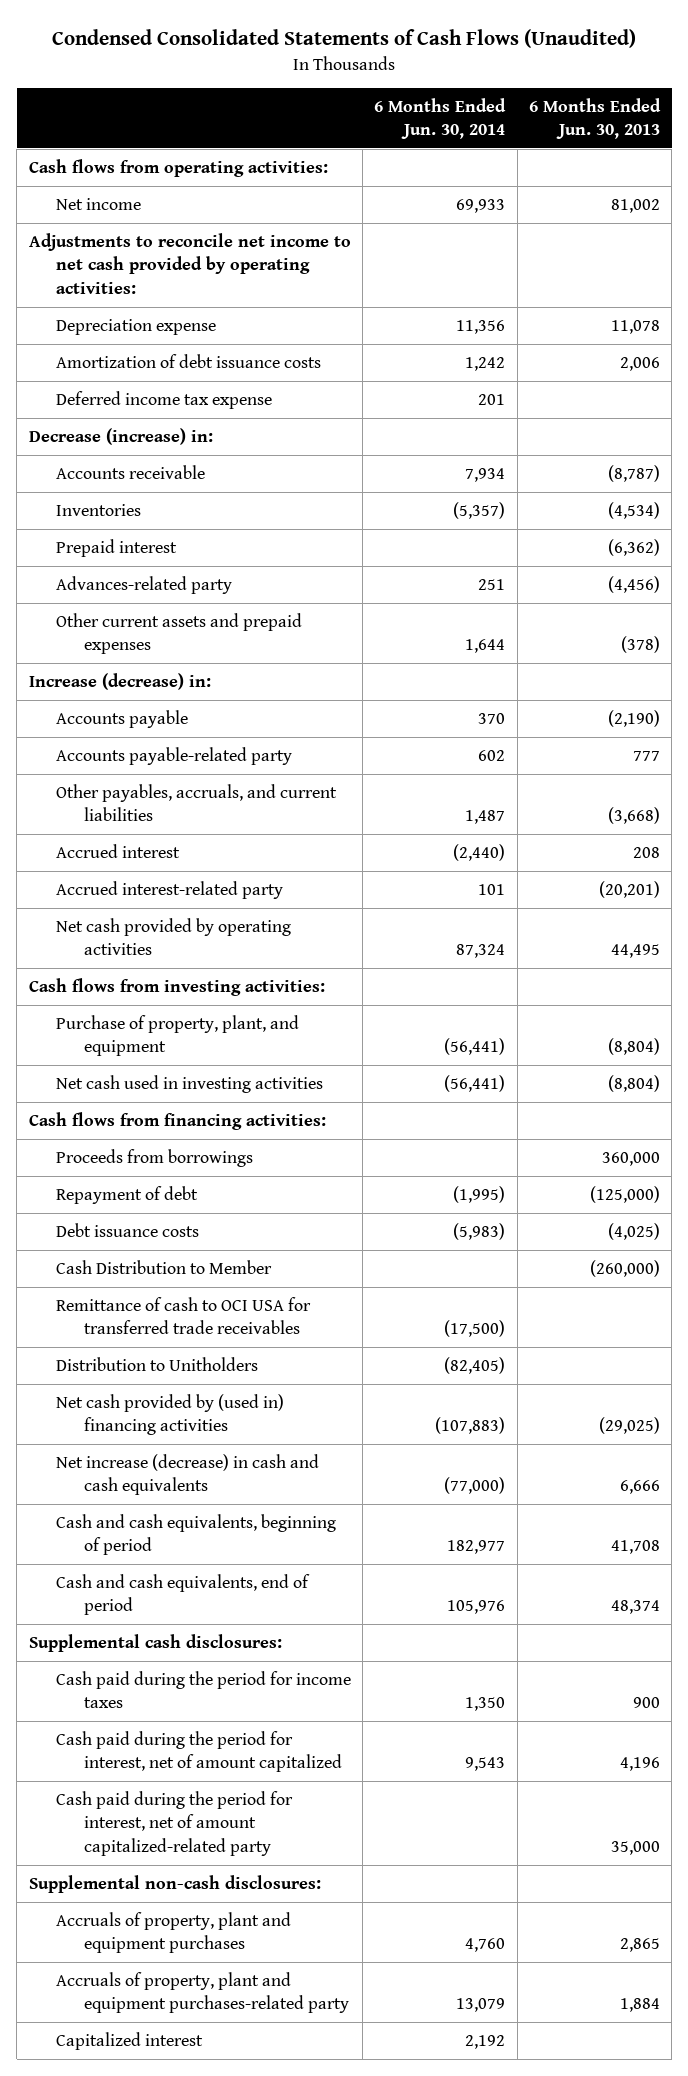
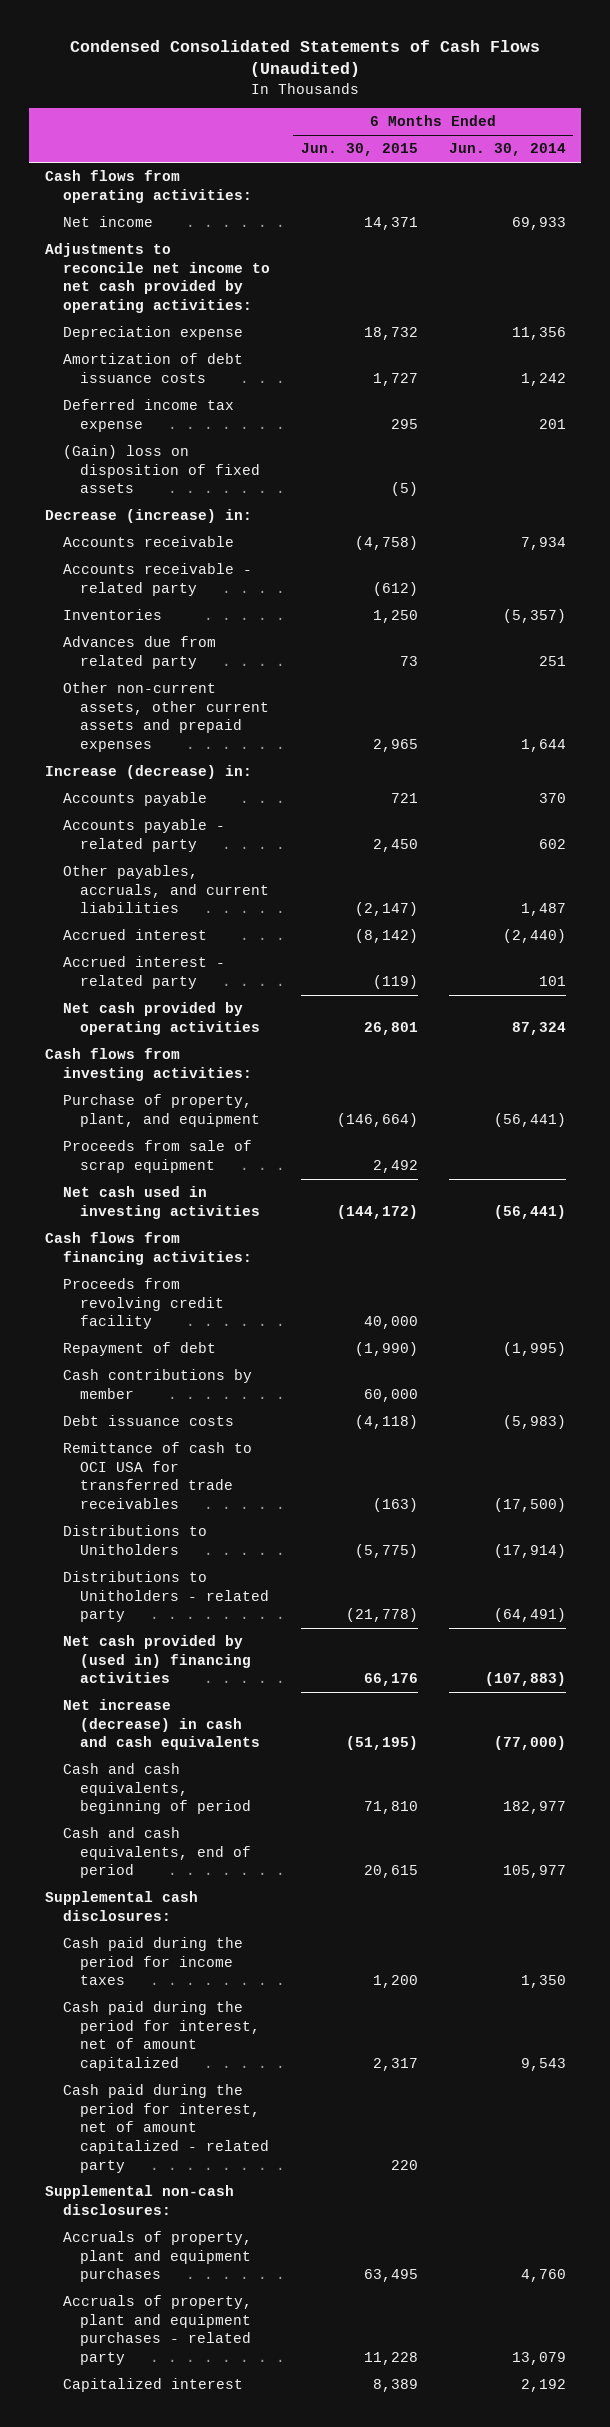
[528,97,661,140] 6 Months Ended Jun. 30, 2013 -> none
none -> [300,143,418,157] Jun. 30, 2015
none -> [62,445,261,494] (Gain) loss on disposition of fixed assets
none -> [62,563,252,596] Accounts receivable - related party
[56,539,178,558] Prepaid interest -> none
[56,576,233,595] Advances-related party -> [62,636,216,669] Advances due from related party
[56,613,303,655] Other current assets and prepaid expenses -> [62,682,270,753] Other non-current assets, other current assets and prepaid expenses
[56,747,293,766] Accounts payable-related party -> [62,819,225,852] Accounts payable - related party
[56,881,284,900] Accrued interest-related party -> [62,956,225,989] Accrued interest - related party
none -> [62,1140,252,1173] Proceeds from sale of scrap equipment
[56,1149,254,1168] Proceeds from borrowings -> none
none -> [62,1278,225,1330] Proceeds from revolving credit facility
none -> [62,1369,252,1399] Cash contributions by member
[56,1260,273,1275] Cash Distribution to Member -> none
[56,1357,259,1372] Distribution to Unitholders -> [62,1525,207,1555] Distributions to Unitholders
[444,1357,506,1375] (82,405) -> [493,1543,566,1558] (17,914)
none -> [62,1571,270,1623] Distributions to Unitholders - related party
[447,1600,506,1615] 105,976 -> [502,1865,566,1879] 105,977
[56,1791,294,1856] Cash paid during the period for interest, net of amount capitalized-related party -> [62,2084,270,2173] Cash paid during the period for interest, net of amount capitalized - related party
[56,1972,349,2014] Accruals of property, plant and equipment purchases-related party -> [62,2295,252,2366] Accruals of property, plant and equipment purchases - related party

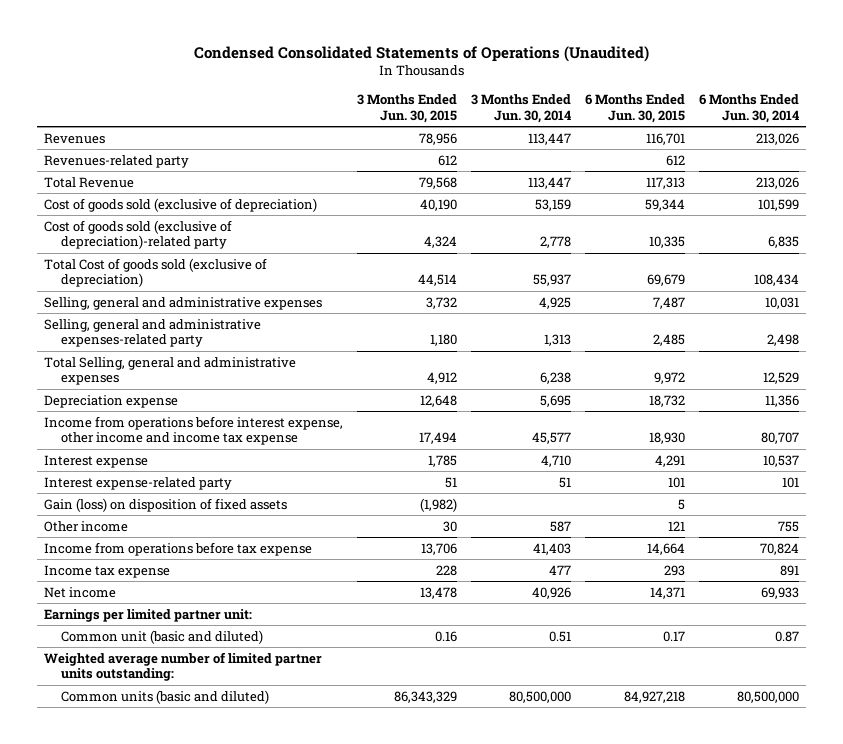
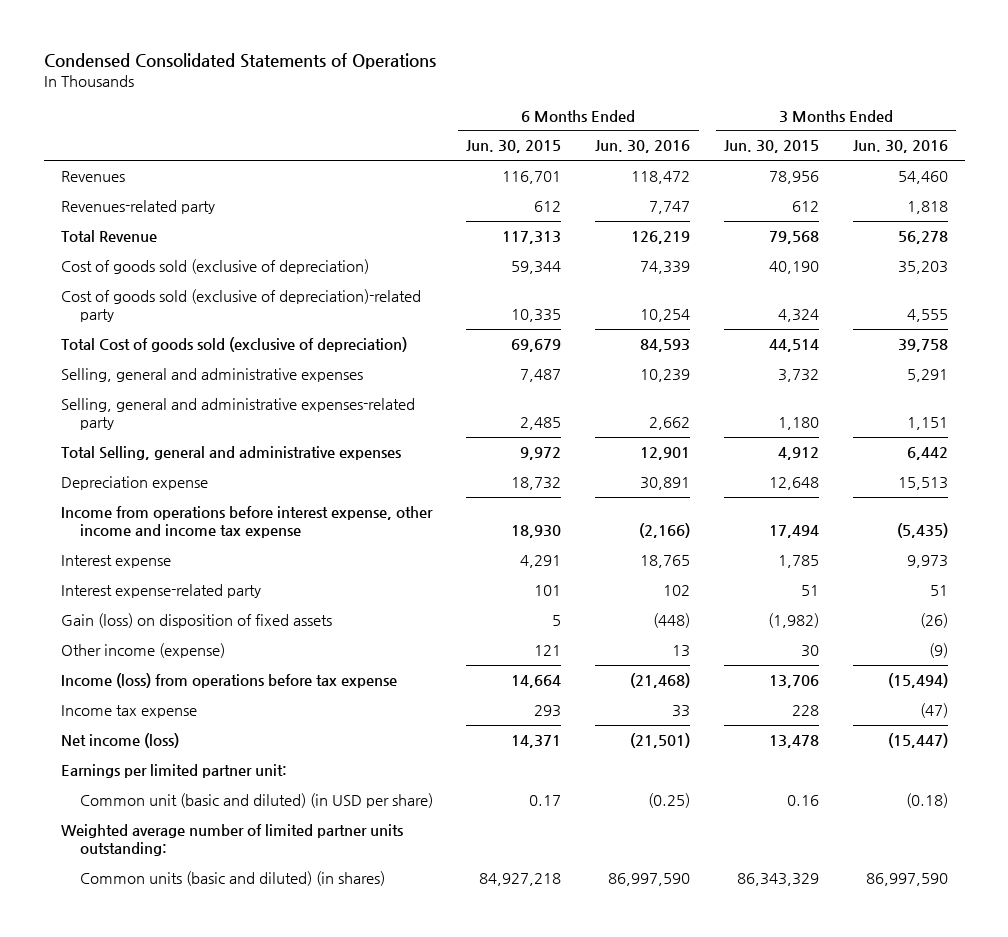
[193,45,649,62] Condensed Consolidated Statements of Operations (Unaudited) -> [43,53,436,70] Condensed Consolidated Statements of Operations
[471,94,572,124] 3 Months Ended Jun. 30, 2014 -> none
[699,94,800,124] 6 Months Ended Jun. 30, 2014 -> none
none -> [595,140,691,154] Jun. 30, 2016
none -> [852,140,948,154] Jun. 30, 2016
[44,520,129,532] Other income -> [60,642,225,658] Other income (expense)
[44,541,313,556] Income from operations before tax expense -> [60,672,397,688] Income (loss) from operations before tax expense
[44,586,117,598] Net income -> [60,732,179,748] Net income (loss)
[60,629,263,644] Common unit (basic and diluted) -> [79,792,433,808] Common unit (basic and diluted) (in USD per share)
[60,689,269,704] Common units (basic and diluted) -> [79,870,385,886] Common units (basic and diluted) (in shares)

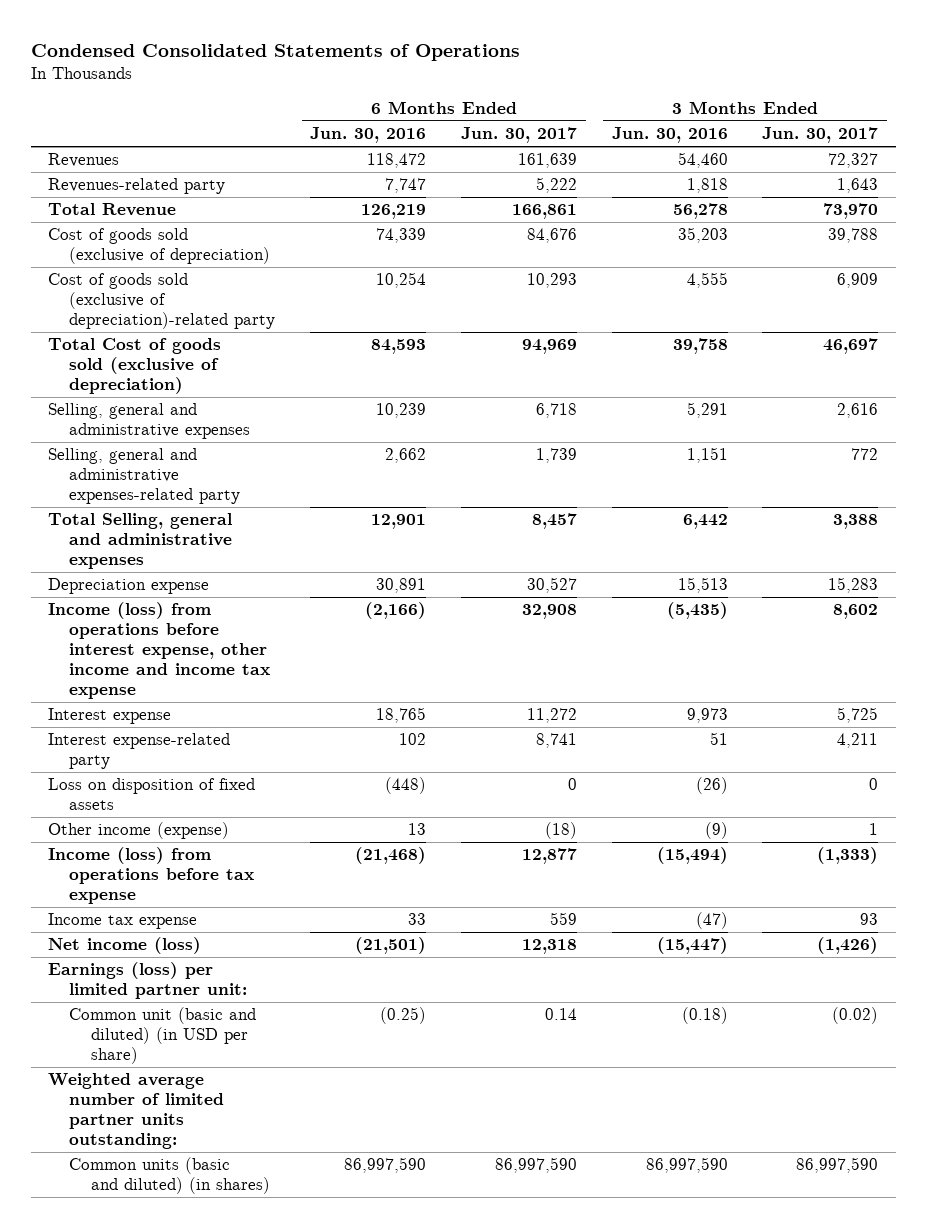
[466,140,562,154] Jun. 30, 2015 -> none
[723,140,819,154] Jun. 30, 2015 -> none
none -> [460,127,577,144] Jun. 30, 2017
none -> [762,127,879,144] Jun. 30, 2017
[60,505,433,539] Income from operations before interest expense, other income and income tax expense -> [48,602,271,700] Income (loss) from operations before interest expense, other income and income tax expense
[60,612,332,628] Gain (loss) on disposition of fixed assets -> [48,778,256,811] Loss on disposition of fixed assets
[60,763,287,778] Earnings per limited partner unit: -> [48,962,248,1000] Earnings (loss) per limited partner unit:

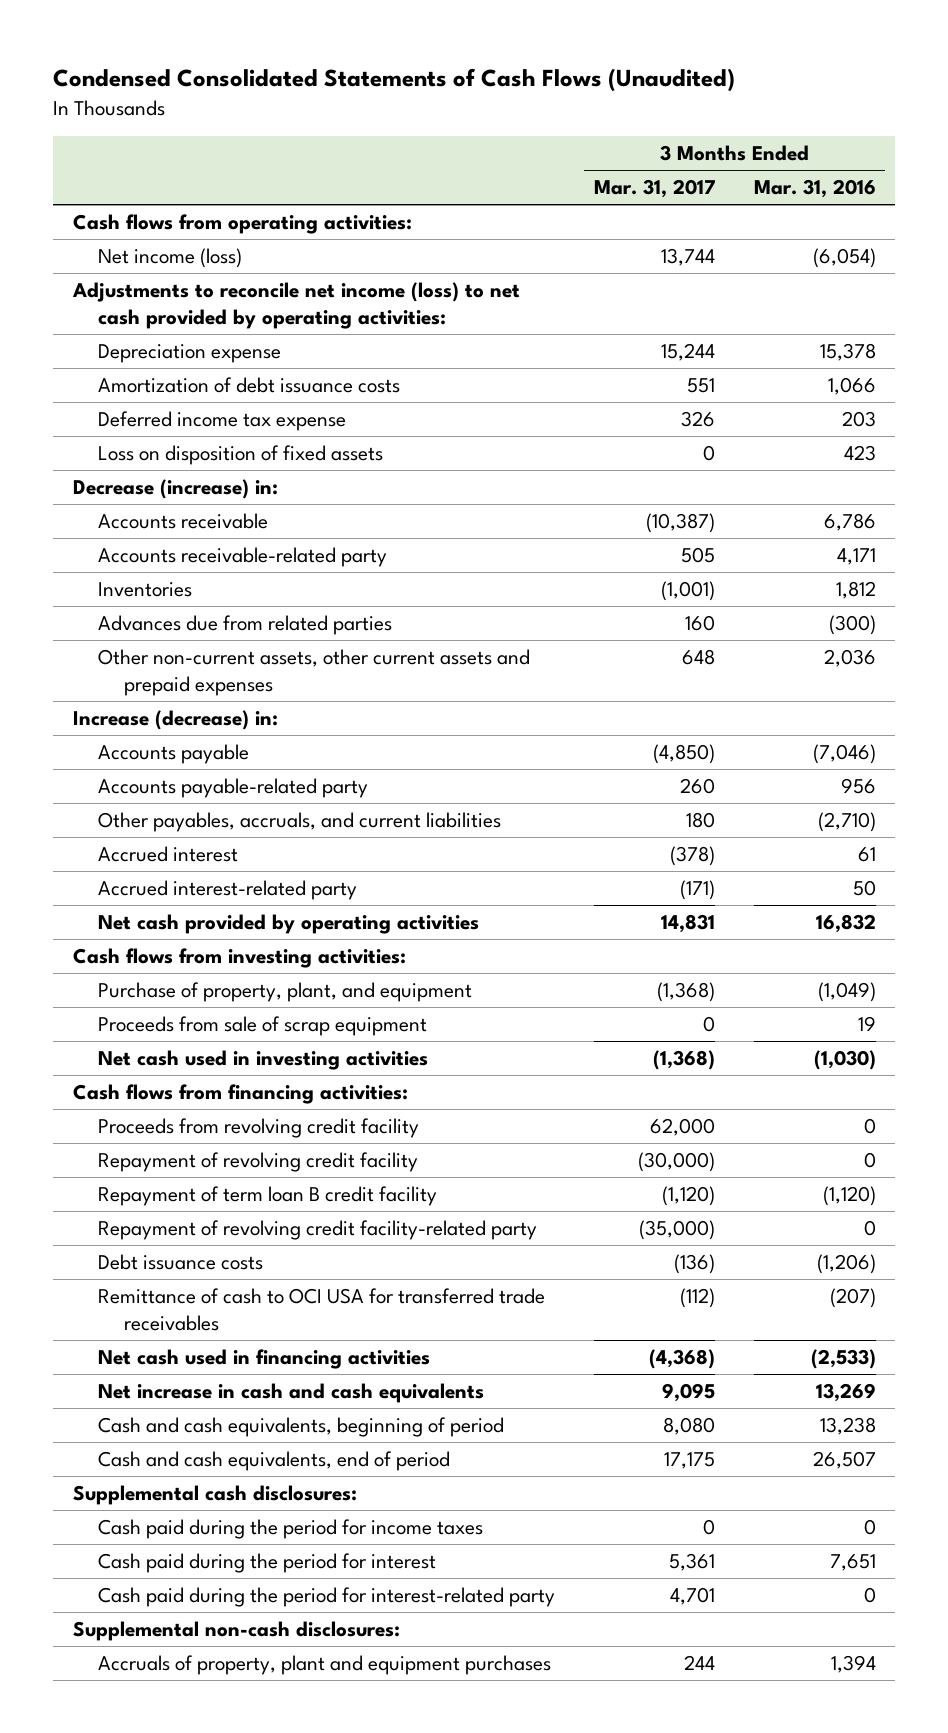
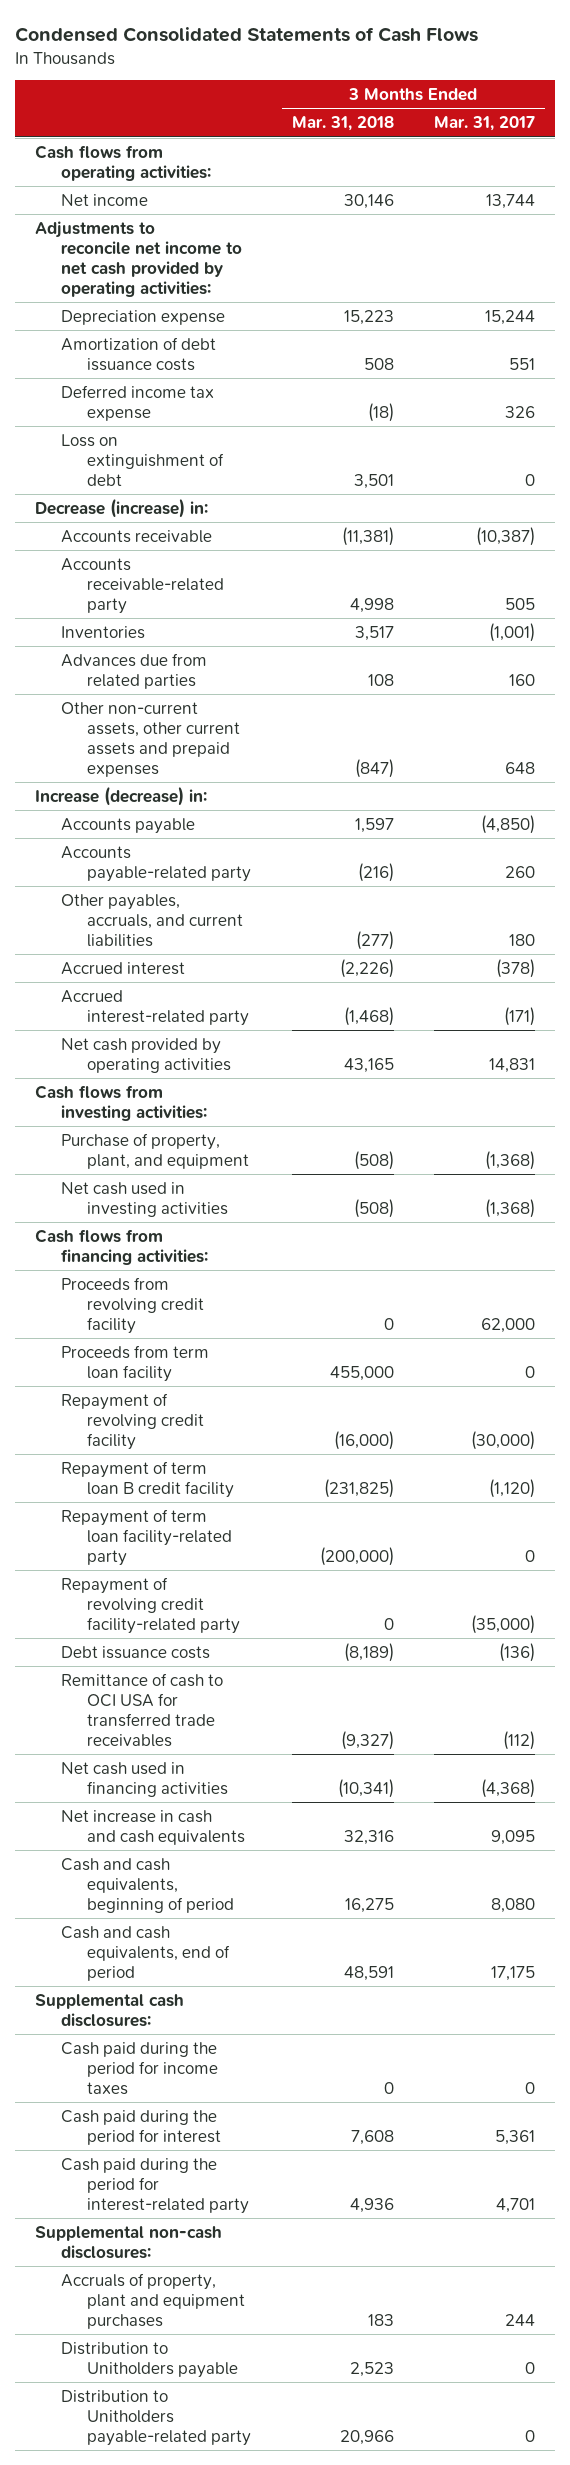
[53,68,736,93] Condensed Consolidated Statements of Cash Flows (Unaudited) -> [14,27,478,43] Condensed Consolidated Statements of Cash Flows
[753,179,876,199] Mar. 31, 2016 -> none
none -> [291,116,394,132] Mar. 31, 2018
[98,248,243,269] Net income (loss) -> [61,193,149,206] Net income
[71,282,520,329] Adjustments to reconcile net income (loss) to net cash provided by operating activities: -> [35,220,243,297] Adjustments to reconcile net income to net cash provided by operating activities:
[98,445,384,466] Loss on disposition of fixed assets -> none
none -> [61,433,225,486] Loss on extinguishment of debt
[98,1016,428,1037] Proceeds from sale of scrap equipment -> none
none -> [61,1344,210,1382] Proceeds from term loan facility
none -> [61,1508,233,1566] Repayment of term loan facility-related party
none -> [61,2341,239,2378] Distribution to Unitholders payable
none -> [61,2389,252,2446] Distribution to Unitholders payable-related party

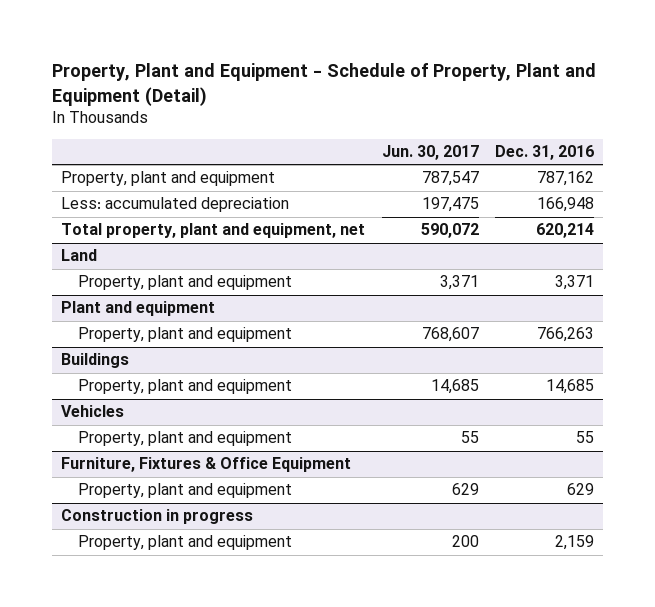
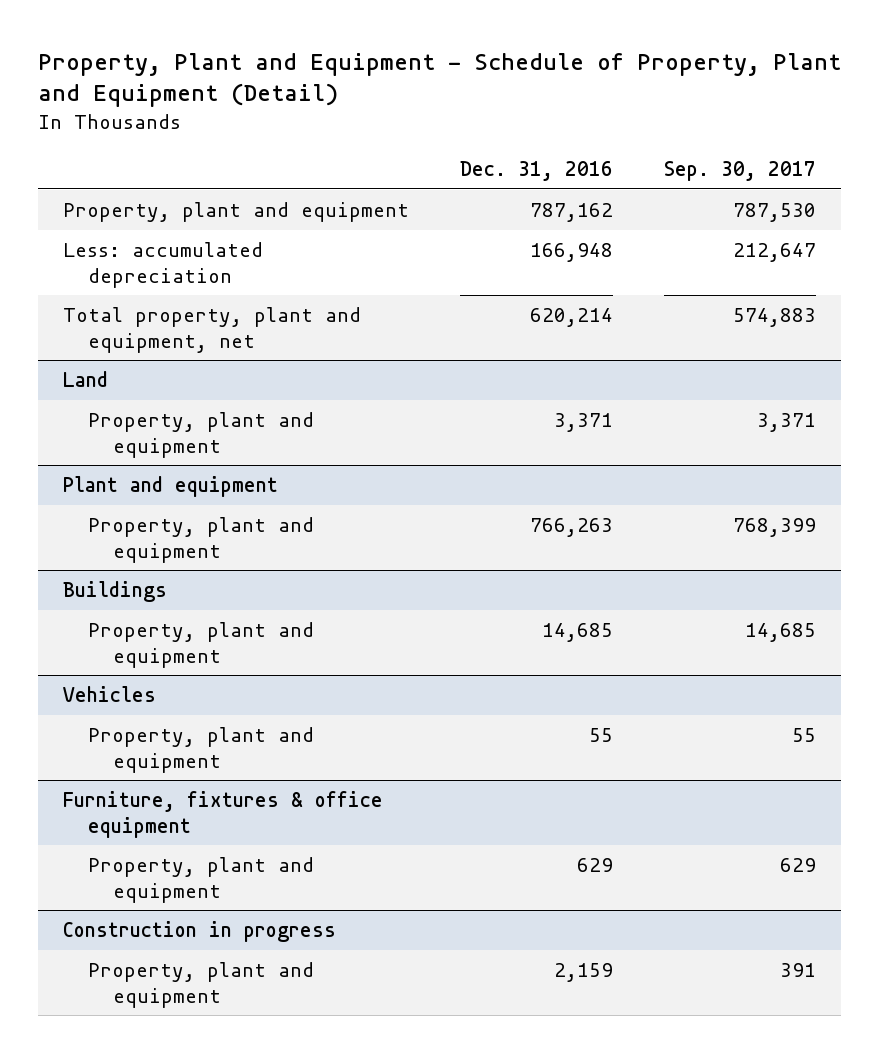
[381,145,479,161] Jun. 30, 2017 -> none
none -> [663,160,816,181] Sep. 30, 2017
[60,457,351,473] Furniture, Fixtures & Office Equipment -> [63,790,384,838] Furniture, fixtures & office equipment

